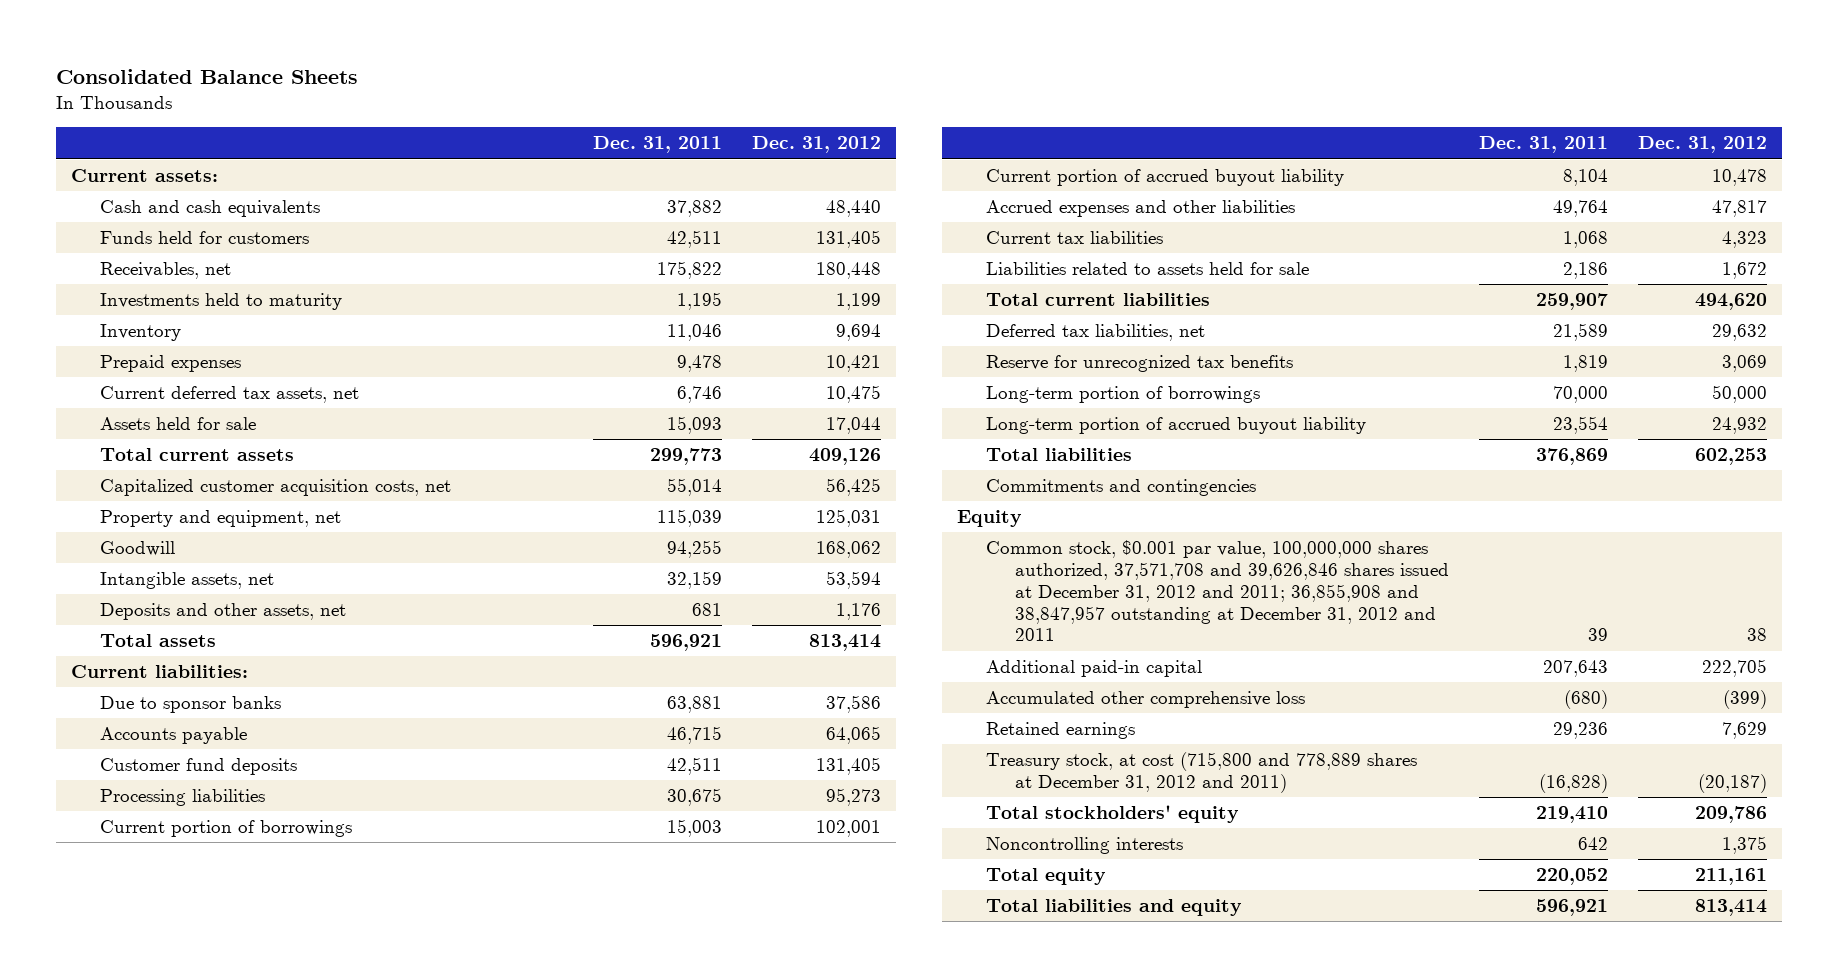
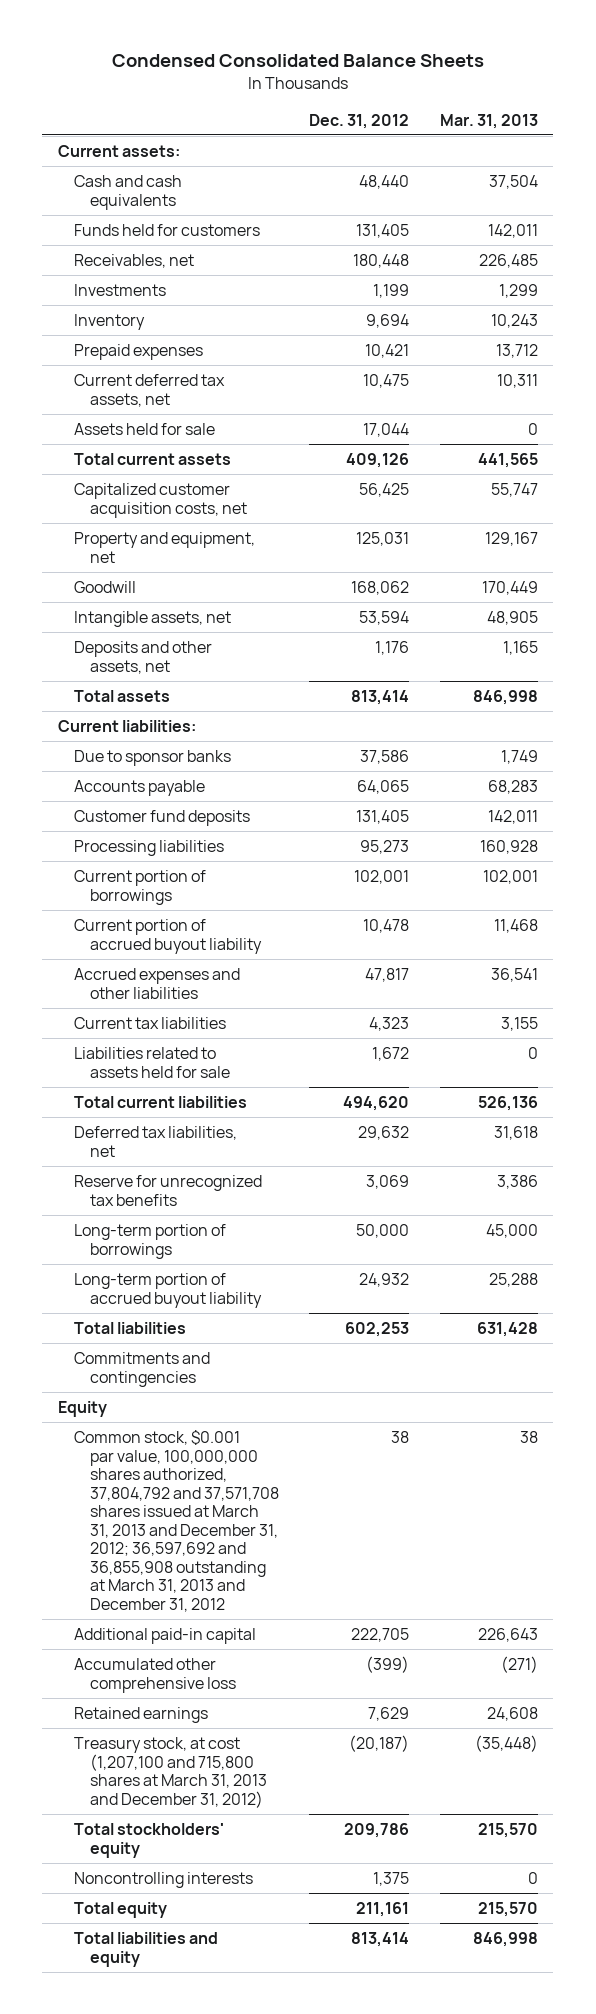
[55,69,358,85] Consolidated Balance Sheets -> [111,54,484,68] Condensed Consolidated Balance Sheets
[593,136,723,154] Dec. 31, 2011 -> none
none -> [440,113,539,129] Mar. 31, 2013
[100,292,343,310] Investments held to maturity -> [73,284,166,297] Investments
[985,539,1450,642] Common stock, $0.001 par value, 100,000,000 shares authorized, 37,571,708 and 39,626,846 shares issued at December 31, 2012 and 2011; 36,855,908 and 38,847,957 outstanding at December 31, 2012 and 2011 -> [73,1430,279,1612] Common stock, $0.001 par value, 100,000,000 shares authorized, 37,804,792 and 37,571,708 shares issued at March 31, 2013 and December 31, 2012; 36,597,692 and 36,855,908 outstanding at March 31, 2013 and December 31, 2012
[985,751,1417,793] Treasury stock, at cost (715,800 and 778,889 shares at December 31, 2012 and 2011) -> [73,1737,267,1808] Treasury stock, at cost (1,207,100 and 715,800 shares at March 31, 2013 and December 31, 2012)

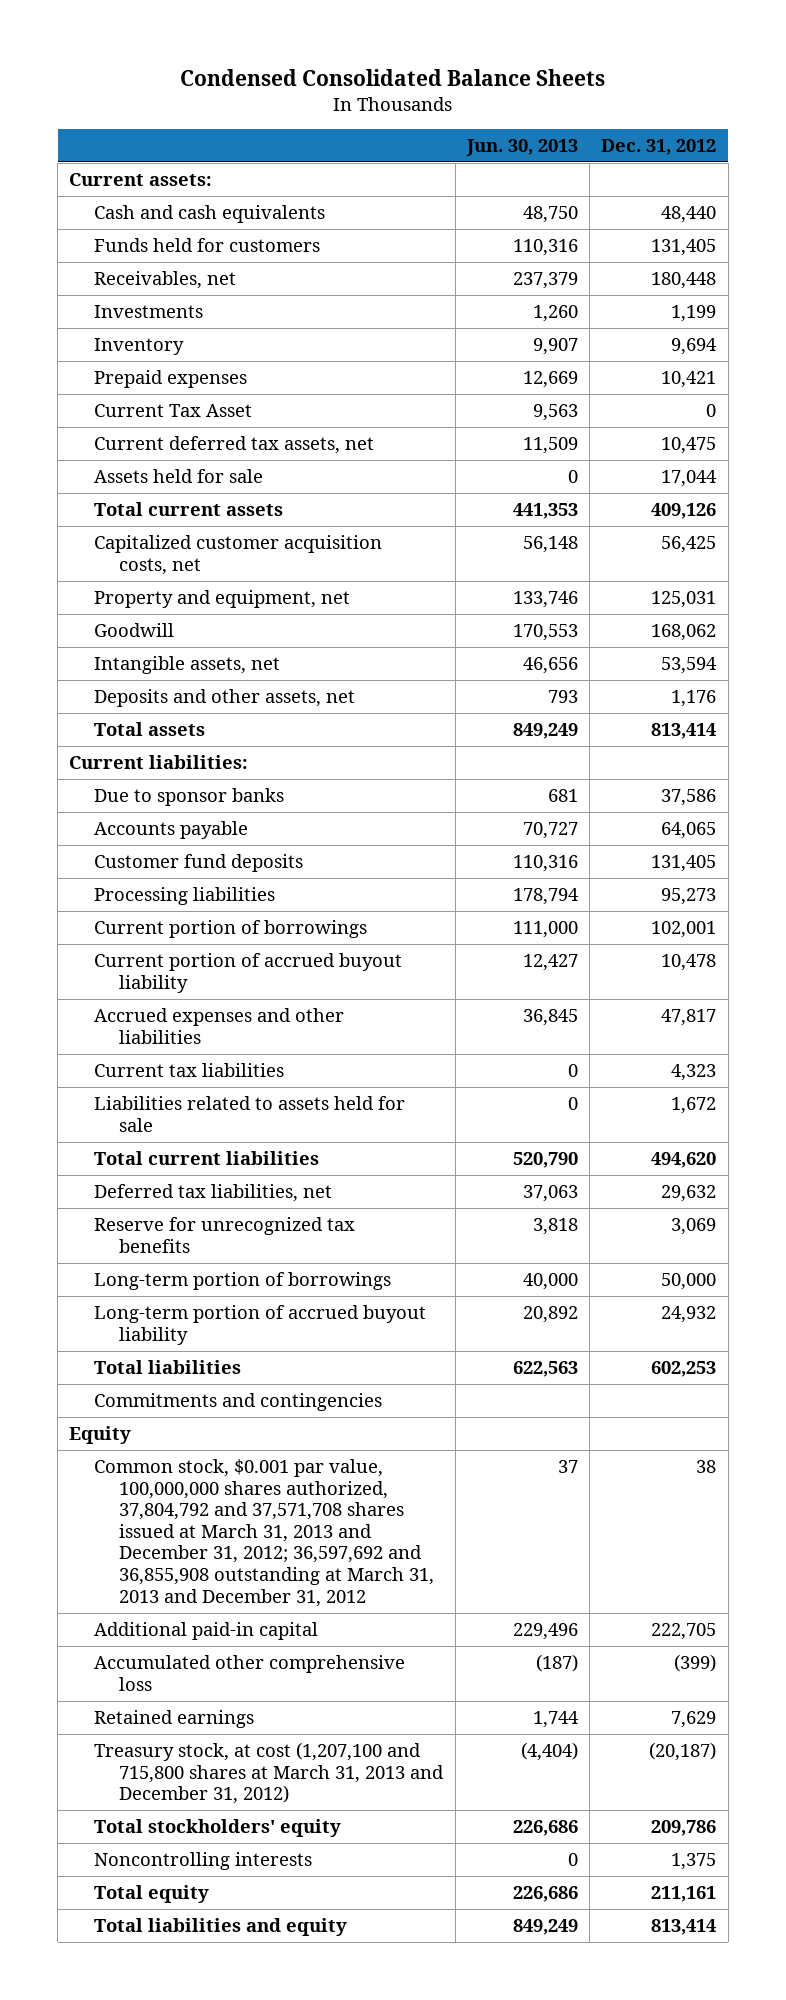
[440,113,539,129] Mar. 31, 2013 -> none
none -> [465,138,578,156] Jun. 30, 2013
none -> [94,404,253,418] Current Tax Asset

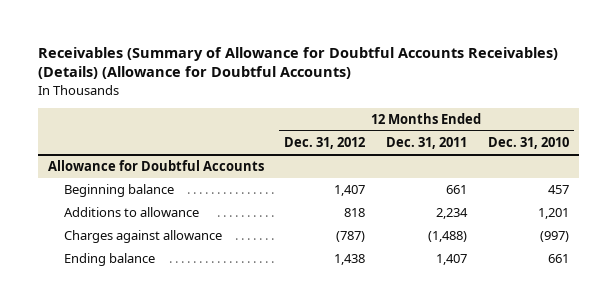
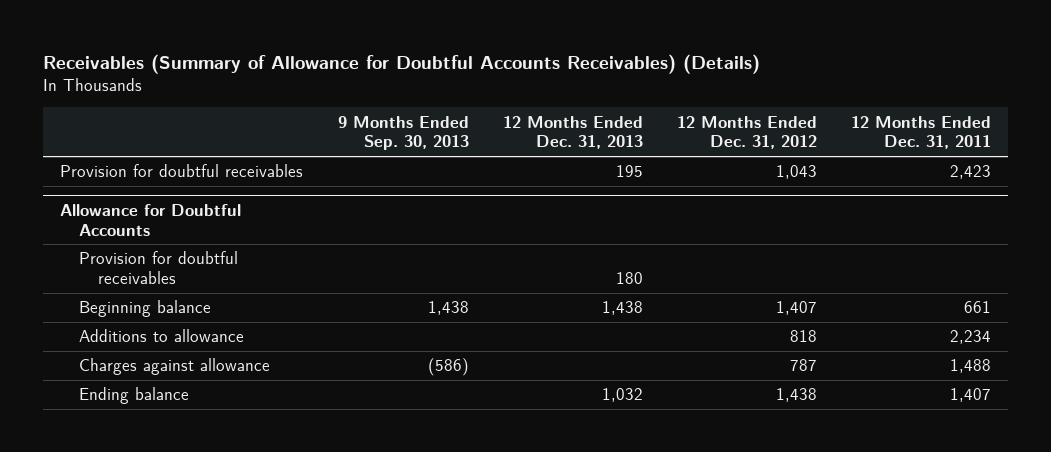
[37,46,558,80] Receivables (Summary of Allowance for Doubtful Accounts Receivables) (Details) (Allowance for Doubtful Accounts) -> [43,53,761,74] Receivables (Summary of Allowance for Doubtful Accounts Receivables) (Details)
[487,137,569,150] Dec. 31, 2010 -> none
none -> [337,115,469,151] 9 Months Ended Sep. 30, 2013
none -> [502,115,643,150] 12 Months Ended Dec. 31, 2013
none -> [60,164,304,178] Provision for doubtful receivables
none -> [79,251,239,284] Provision for doubtful receivables
[336,231,366,243] (787) -> [789,359,817,372] 787
[427,231,467,243] (1,488) -> [950,359,992,374] 1,488

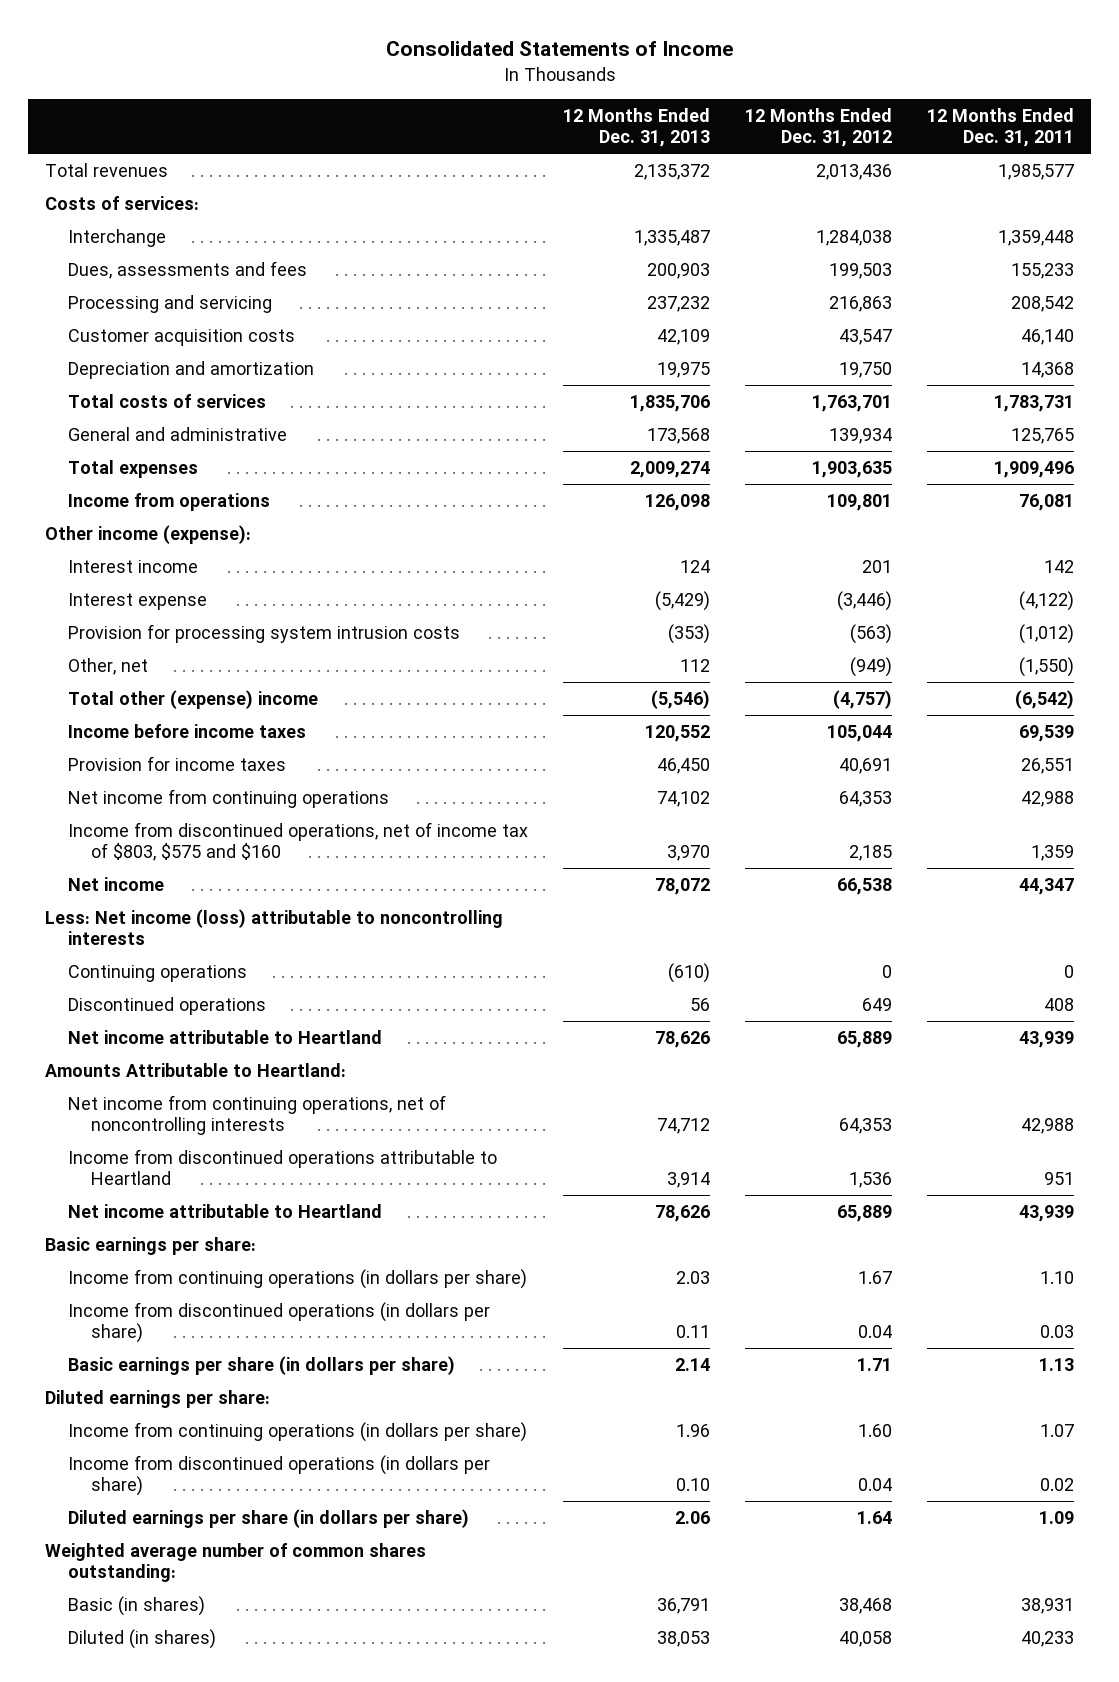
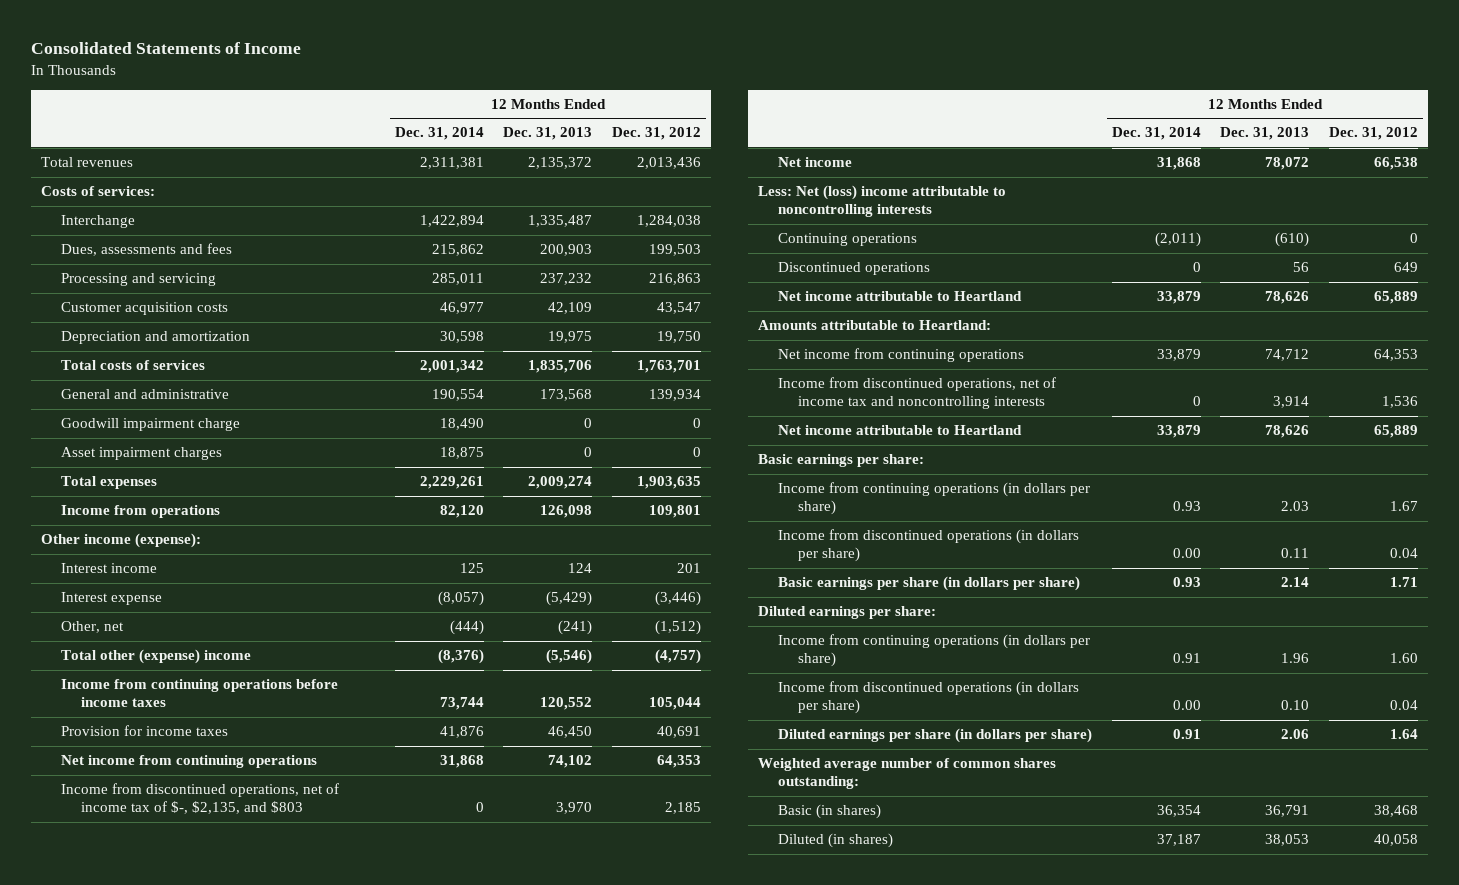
[926,107,1074,148] 12 Months Ended Dec. 31, 2011 -> none
none -> [394,127,484,141] Dec. 31, 2014
none -> [60,418,240,432] Goodwill impairment charge
none -> [60,447,222,461] Asset impairment charges
[68,623,461,643] Provision for processing system intrusion costs -> none
[680,658,711,672] 112 -> [558,620,593,636] (241)
[850,656,893,677] (949) -> [654,620,701,636] (1,512)
[68,723,307,738] Income before income taxes -> [60,679,338,708] Income from continuing operations before income taxes
[68,821,529,862] Income from discontinued operations, net of income tax of $803, $575 and $160 -> [60,783,339,815] Income from discontinued operations, net of income tax of $-, $2,135, and $803
[45,908,504,946] Less: Net income (loss) attributable to noncontrolling interests -> [757,185,1006,218] Less: Net (loss) income attributable to noncontrolling interests
[45,1062,347,1077] Amounts Attributable to Heartland: -> [757,320,991,331] Amounts attributable to Heartland:
[68,1094,447,1136] Net income from continuing operations, net of noncontrolling interests -> [777,348,1024,363] Net income from continuing operations
[68,1148,498,1186] Income from discontinued operations attributable to Heartland -> [777,377,1056,410] Income from discontinued operations, net of income tax and noncontrolling interests

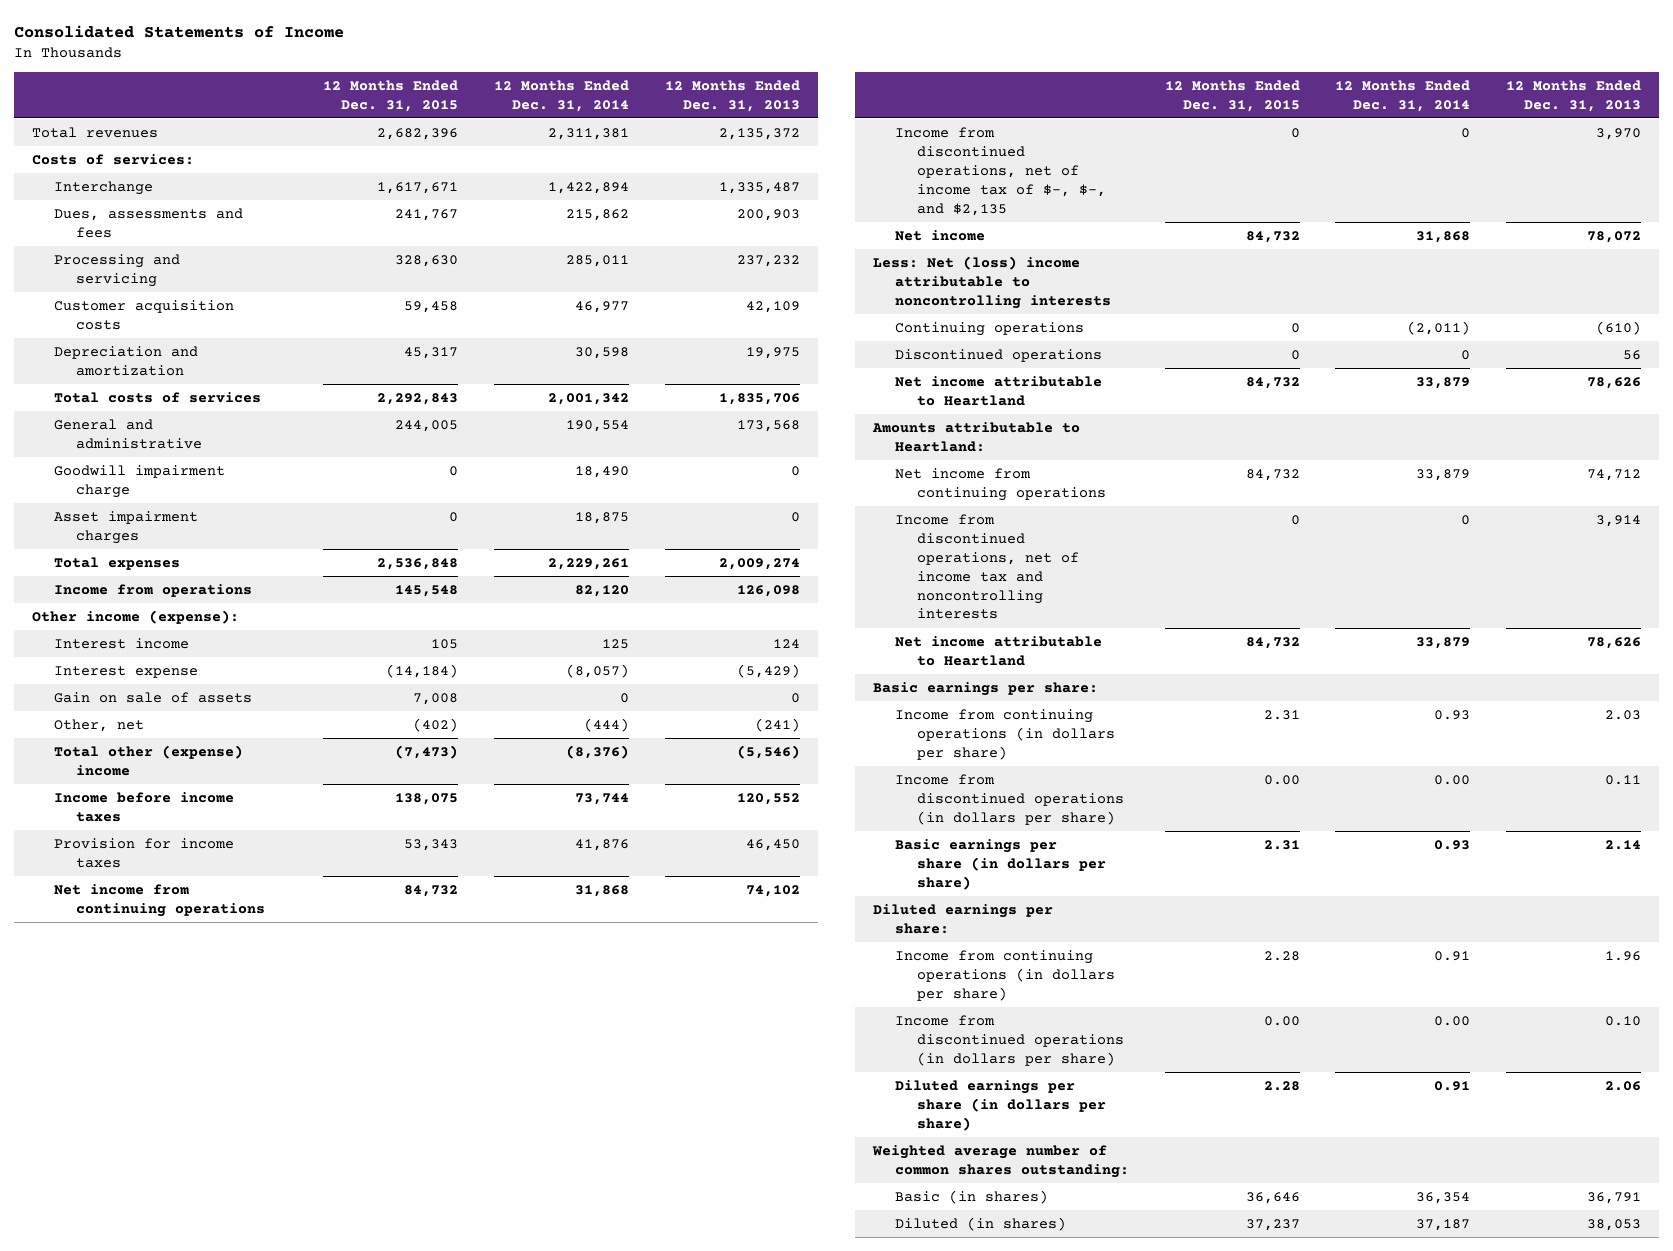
[611,127,701,141] Dec. 31, 2012 -> none
none -> [323,79,459,112] 12 Months Ended Dec. 31, 2015
none -> [53,691,252,703] Gain on sale of assets
[60,679,338,708] Income from continuing operations before income taxes -> [53,791,234,822] Income before income taxes
[60,783,339,815] Income from discontinued operations, net of income tax of $-, $2,135, and $803 -> [895,126,1107,216] Income from discontinued operations, net of income tax of $-, $-, and $2,135

